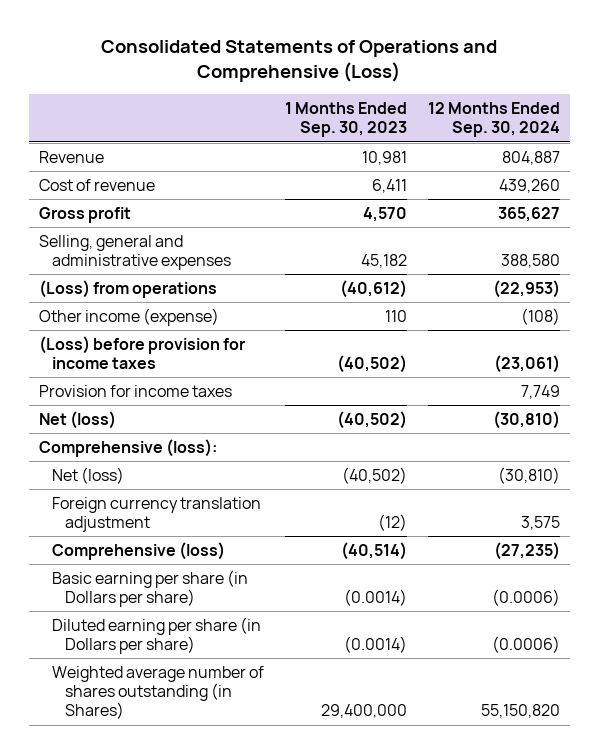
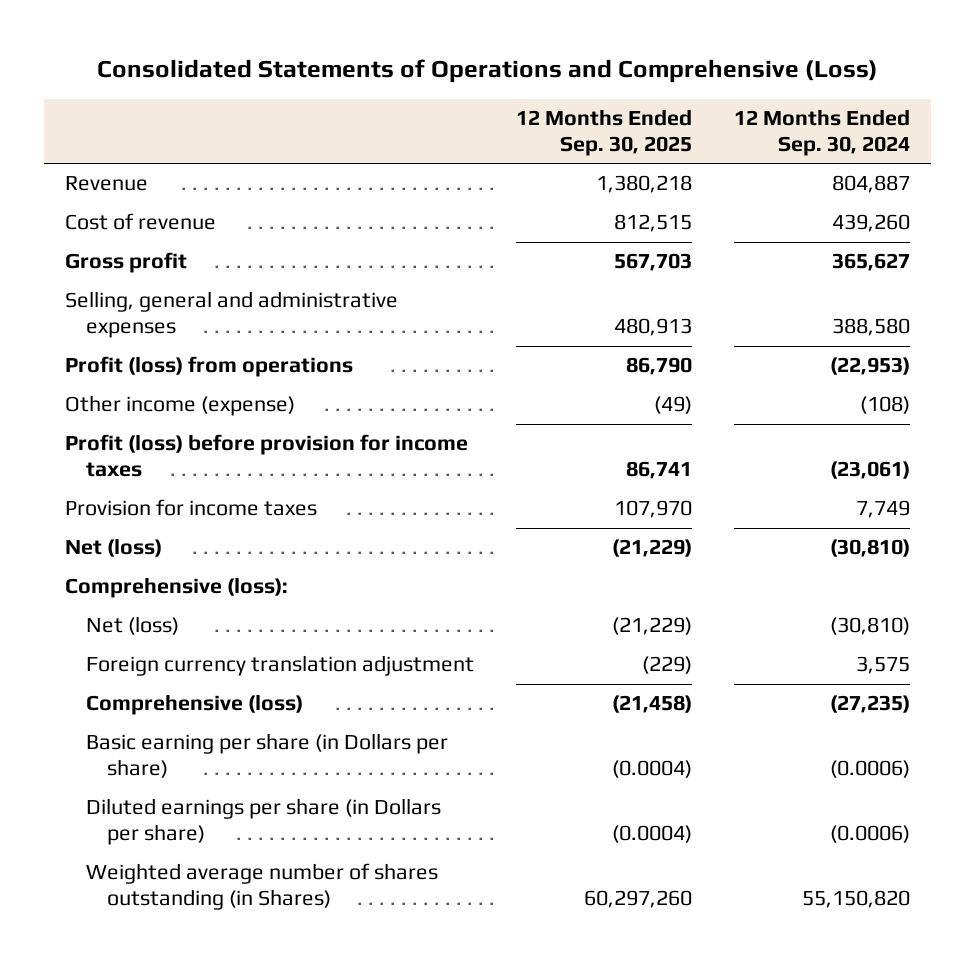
[284,102,407,138] 1 Months Ended Sep. 30, 2023 -> none
none -> [516,108,693,156] 12 Months Ended Sep. 30, 2025
[39,280,218,299] (Loss) from operations -> [65,356,354,378] Profit (loss) from operations
[39,336,246,370] (Loss) before provision for income taxes -> [65,434,469,478] Profit (loss) before provision for income taxes
[51,617,261,655] Diluted earning per share (in Dollars per share) -> [86,798,442,846] Diluted earnings per share (in Dollars per share)

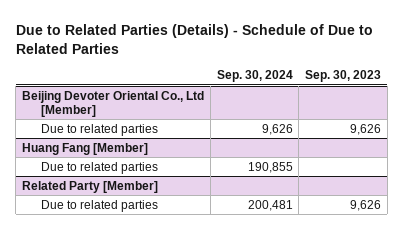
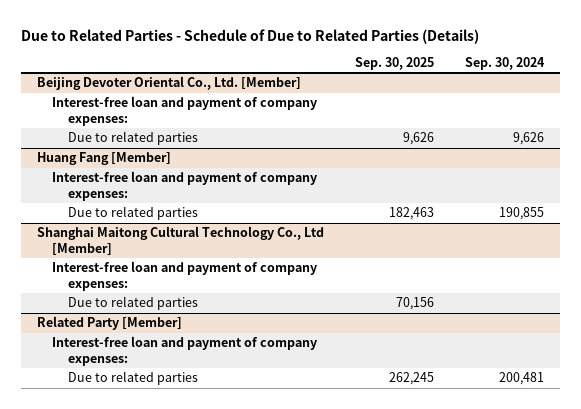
[15,23,373,54] Due to Related Parties (Details) - Schedule of Due to Related Parties -> [21,28,480,44] Due to Related Parties - Schedule of Due to Related Parties (Details)
[305,70,382,83] Sep. 30, 2023 -> none
none -> [355,57,435,71] Sep. 30, 2025
[22,90,205,118] Beijing Devoter Oriental Co., Ltd [Member] -> [36,76,301,91] Beijing Devoter Oriental Co., Ltd. [Member]
none -> [52,96,318,126] Interest-free loan and payment of company expenses:
none -> [52,171,318,201] Interest-free loan and payment of company expenses:
none -> [36,226,324,255] Shanghai Maitong Cultural Technology Co., Ltd [Member]
none -> [52,261,318,291] Interest-free loan and payment of company expenses:
none -> [67,296,198,311] Due to related parties
none -> [52,336,318,366] Interest-free loan and payment of company expenses:

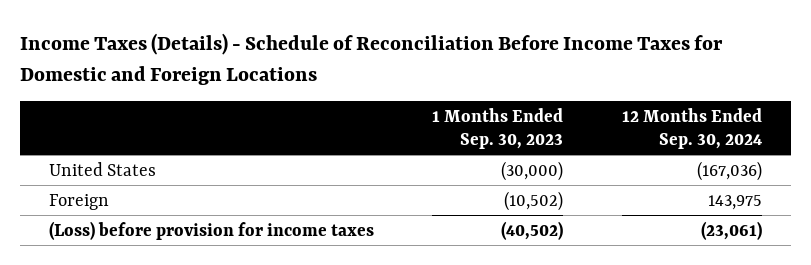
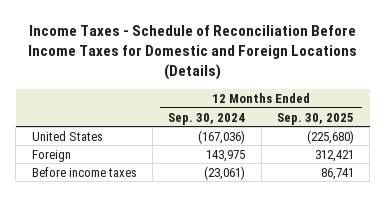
[19,33,723,86] Income Taxes (Details) - Schedule of Reconciliation Before Income Taxes for Domestic and Foreign Locations -> [27,24,357,81] Income Taxes - Schedule of Reconciliation Before Income Taxes for Domestic and Foreign Locations (Details)
[432,107,564,150] 1 Months Ended Sep. 30, 2023 -> none
none -> [276,112,354,125] Sep. 30, 2025
[48,220,374,240] (Loss) before provision for income taxes -> [31,166,137,177] Before income taxes

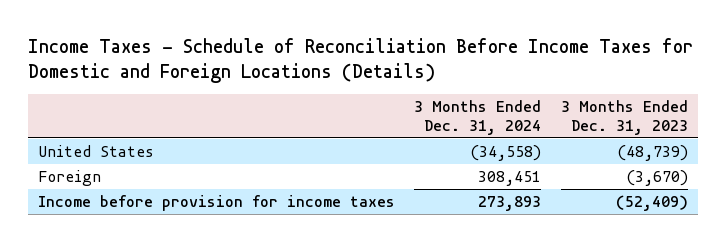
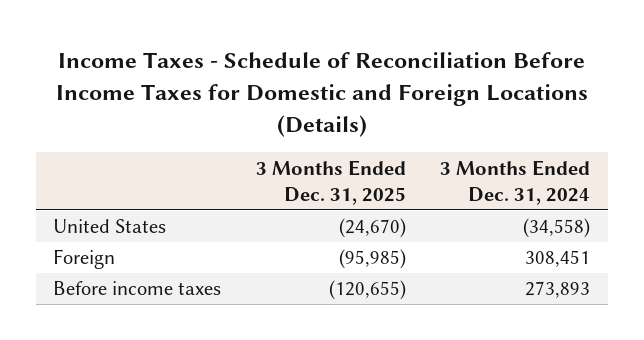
[561,99,689,135] 3 Months Ended Dec. 31, 2023 -> none
none -> [255,159,406,205] 3 Months Ended Dec. 31, 2025
[37,195,395,212] Income before provision for income taxes -> [53,281,222,296] Before income taxes

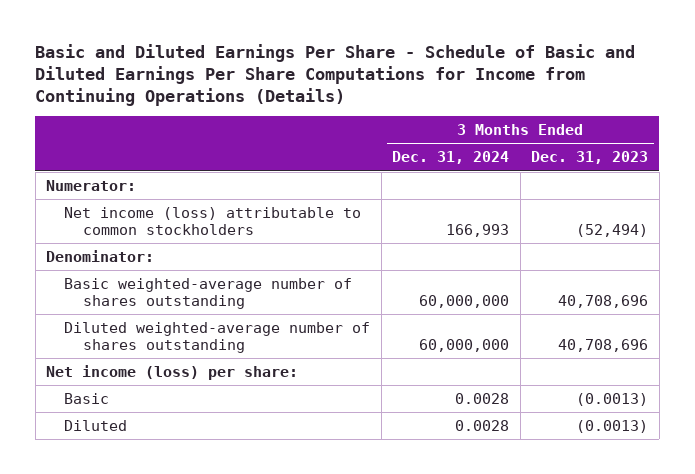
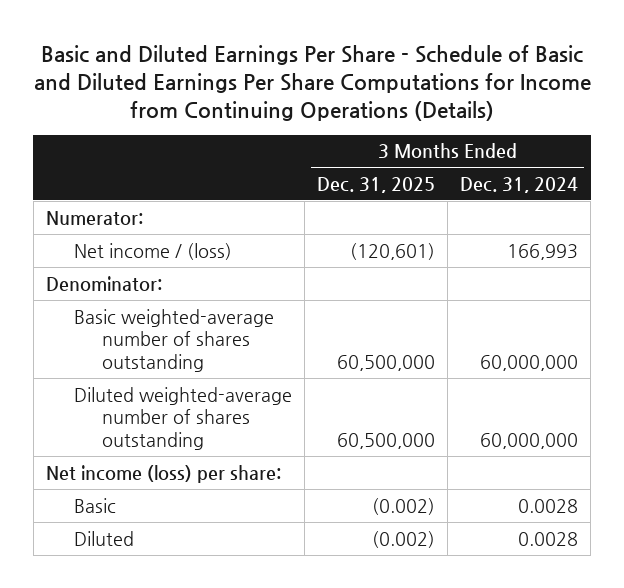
[531,151,649,165] Dec. 31, 2023 -> none
none -> [317,176,436,193] Dec. 31, 2025
[64,206,362,235] Net income (loss) attributable to common stockholders -> [74,242,233,260] Net income / (loss)

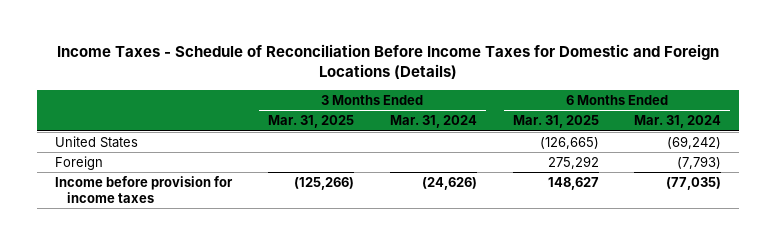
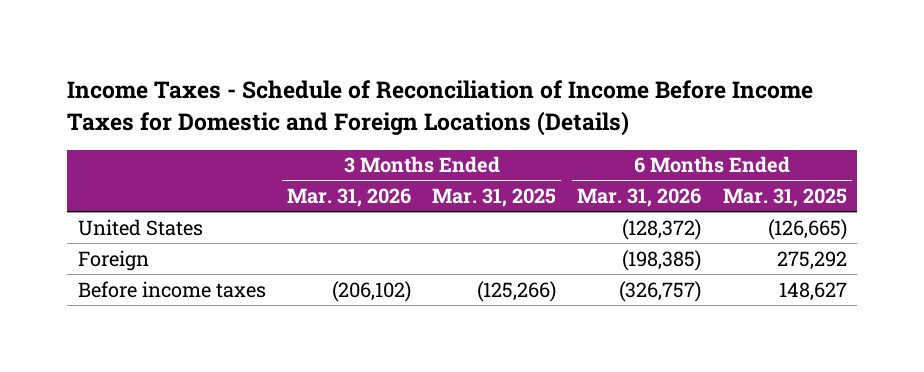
[57,43,720,80] Income Taxes - Schedule of Reconciliation Before Income Taxes for Domestic and Foreign Locations (Details) -> [66,80,813,136] Income Taxes - Schedule of Reconciliation of Income Before Income Taxes for Domestic and Foreign Locations (Details)
[389,115,477,129] Mar. 31, 2024 -> none
[634,115,722,129] Mar. 31, 2024 -> none
none -> [286,188,411,208] Mar. 31, 2026
none -> [577,188,702,208] Mar. 31, 2026
[54,175,233,203] Income before provision for income taxes -> [77,280,266,298] Before income taxes

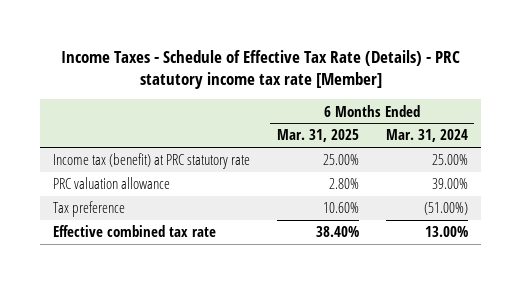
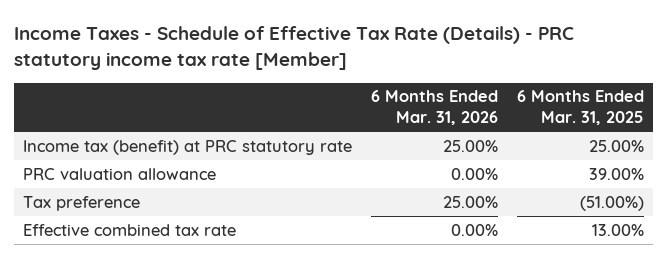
[385,129,468,143] Mar. 31, 2024 -> none
none -> [371,90,499,126] 6 Months Ended Mar. 31, 2026
[329,178,360,190] 2.80% -> [589,167,645,180] 39.00%
[323,202,360,214] 10.60% -> [580,195,645,211] (51.00%)
[316,226,360,238] 38.40% -> [592,223,645,236] 13.00%

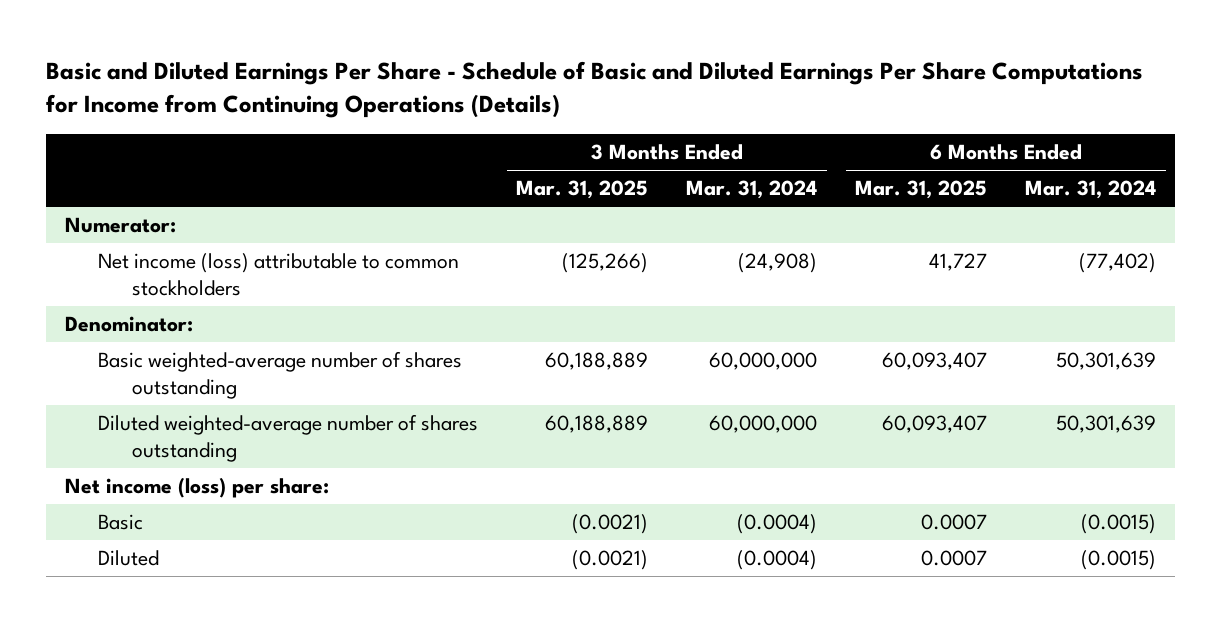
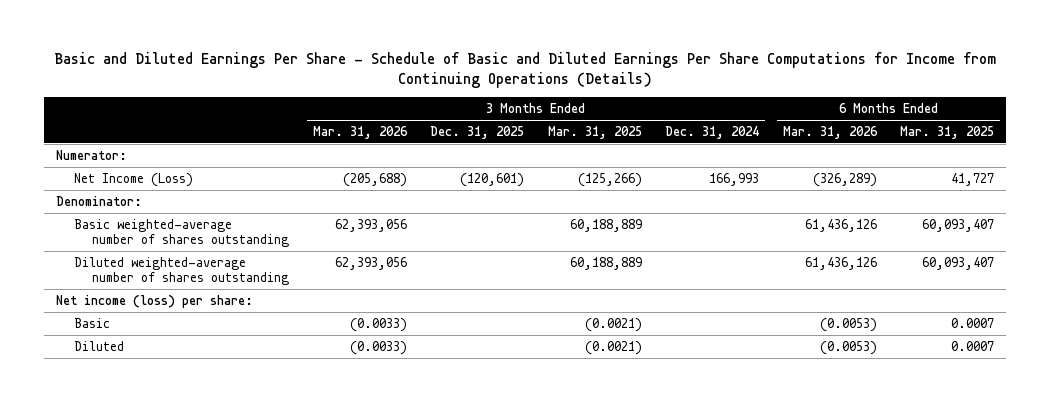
[686,180,818,200] Mar. 31, 2024 -> none
[1025,180,1157,200] Mar. 31, 2024 -> none
none -> [312,125,408,139] Mar. 31, 2026
none -> [430,125,525,139] Dec. 31, 2025
none -> [665,125,760,139] Dec. 31, 2024
none -> [782,125,878,139] Mar. 31, 2026
[98,253,460,297] Net income (loss) attributable to common stockholders -> [74,172,194,187] Net Income (Loss)

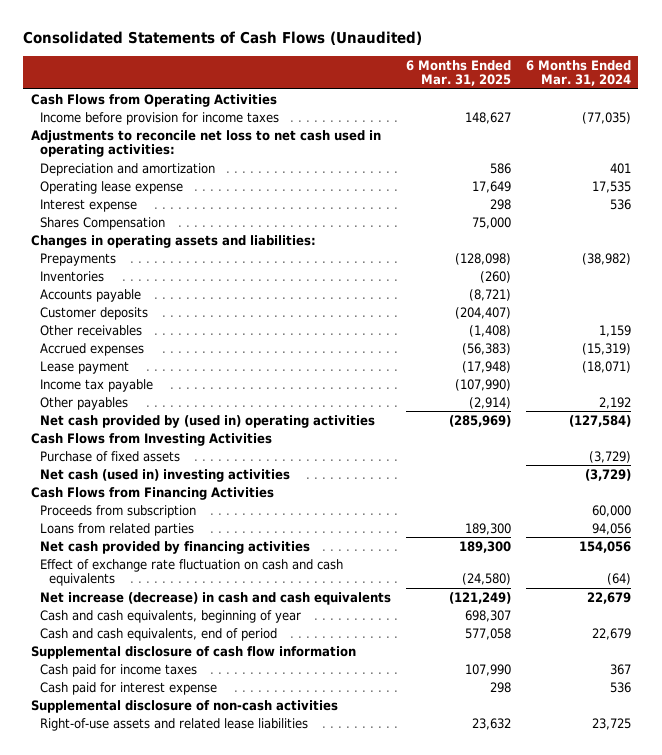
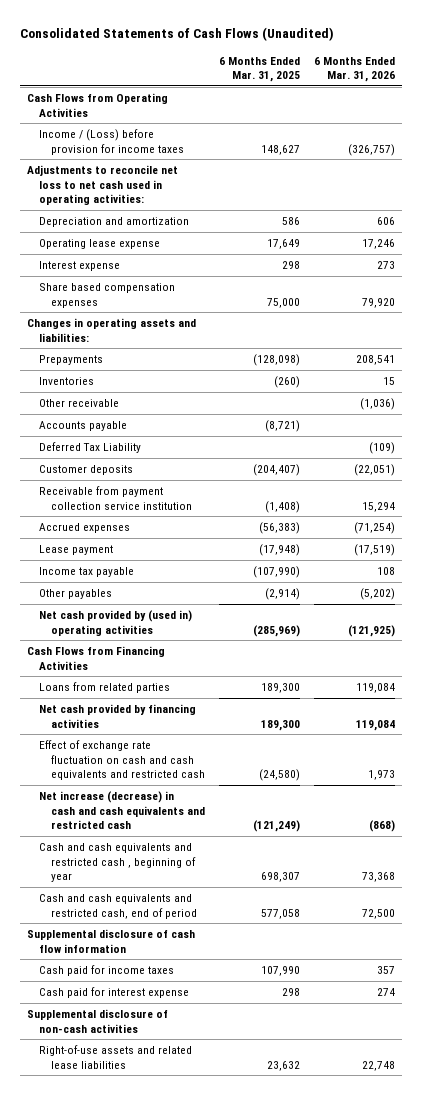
[525,59,631,87] 6 Months Ended Mar. 31, 2024 -> none
none -> [313,56,395,83] 6 Months Ended Mar. 31, 2026
[40,111,280,125] Income before provision for income taxes -> [38,128,184,155] Income / (Loss) before provision for income taxes
[40,216,166,230] Shares Compensation -> none
none -> [38,282,175,308] Share based compensation expenses
none -> [38,398,119,407] Other receivable
none -> [38,441,141,453] Deferred Tax Liability
[40,324,143,336] Other receivables -> [38,485,192,510] Receivable from payment collection service institution
[30,432,272,446] Cash Flows from Investing Activities -> none
[40,450,181,462] Purchase of fixed assets -> none
[40,468,291,482] Net cash (used in) investing activities -> none
[40,504,197,518] Proceeds from subscription -> none
[40,558,344,587] Effect of exchange rate fluctuation on cash and cash equivalents -> [38,739,205,781] Effect of exchange rate fluctuation on cash and cash equivalents and restricted cash
[40,591,392,605] Net increase (decrease) in cash and cash equivalents -> [38,790,205,830] Net increase (decrease) in cash and cash equivalents and restricted cash
[40,609,302,623] Cash and cash equivalents, beginning of year -> [38,842,196,883] Cash and cash equivalents and restricted cash , beginning of year
[40,627,278,641] Cash and cash equivalents, end of period -> [38,893,197,919] Cash and cash equivalents and restricted cash, end of period

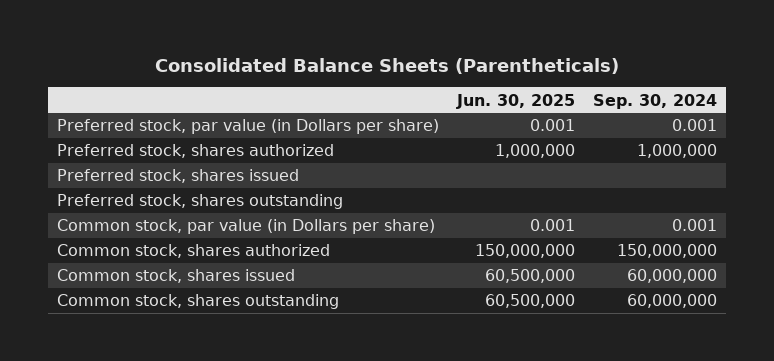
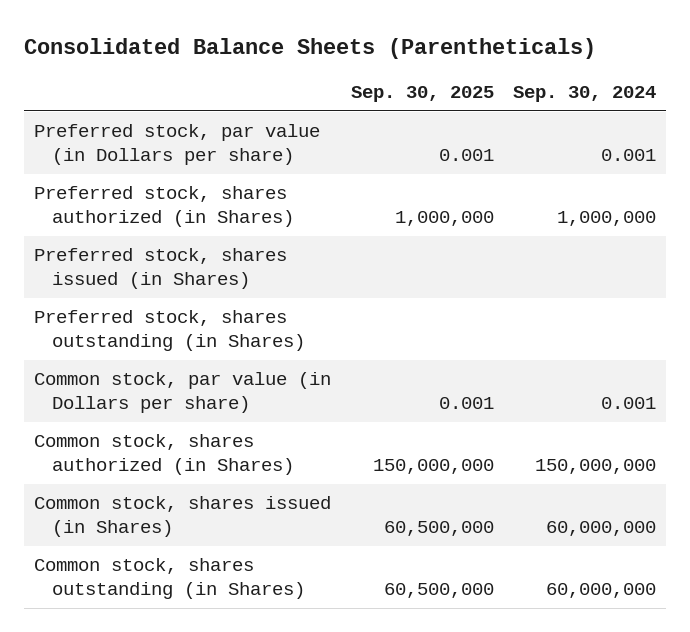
[456,93,576,109] Jun. 30, 2025 -> none
none -> [350,85,494,102] Sep. 30, 2025
[56,144,334,159] Preferred stock, shares authorized -> [33,186,294,228] Preferred stock, shares authorized (in Shares)
[56,169,299,184] Preferred stock, shares issued -> [33,248,287,290] Preferred stock, shares issued (in Shares)
[56,194,343,210] Preferred stock, shares outstanding -> [33,310,305,352] Preferred stock, shares outstanding (in Shares)
[56,244,330,259] Common stock, shares authorized -> [33,434,294,476] Common stock, shares authorized (in Shares)
[56,269,295,284] Common stock, shares issued -> [33,496,331,538] Common stock, shares issued (in Shares)
[56,294,339,310] Common stock, shares outstanding -> [33,558,305,600] Common stock, shares outstanding (in Shares)

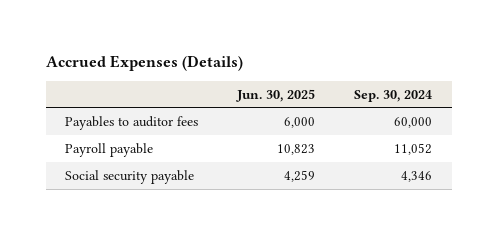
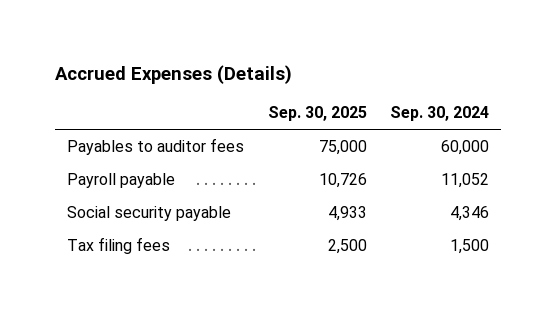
[236,88,316,102] Jun. 30, 2025 -> none
none -> [267,106,367,122] Sep. 30, 2025
none -> [67,237,171,255] Tax filing fees

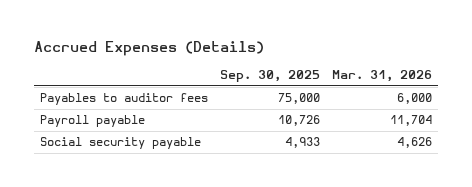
[390,106,490,122] Sep. 30, 2024 -> none
none -> [332,70,433,83] Mar. 31, 2026
[67,237,171,255] Tax filing fees -> none

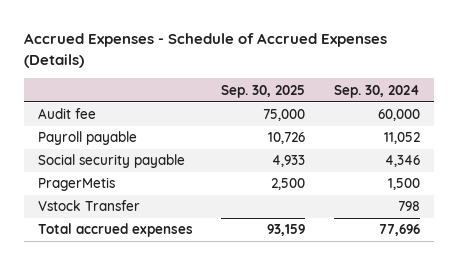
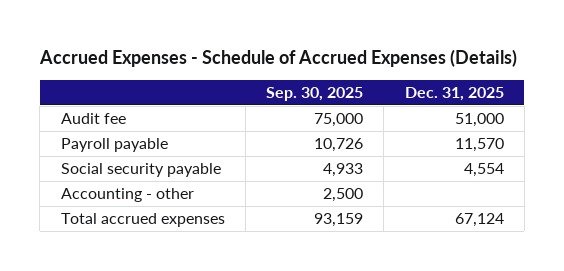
[333,84,420,98] Sep. 30, 2024 -> none
none -> [404,86,504,101] Dec. 31, 2025
[38,177,116,192] PragerMetis -> none
[38,200,141,212] Vstock Transfer -> none
none -> [60,188,194,203] Accounting - other

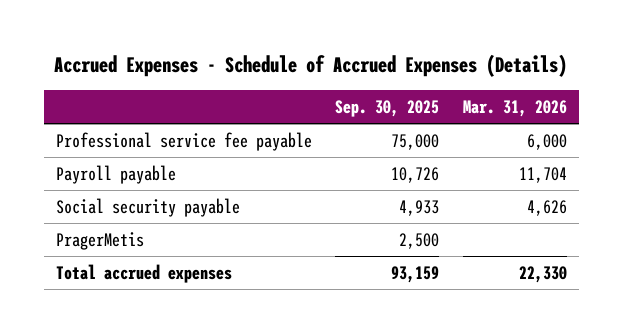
[404,86,504,101] Dec. 31, 2025 -> none
none -> [463,99,568,117] Mar. 31, 2026
[60,113,126,125] Audit fee -> [55,132,312,152] Professional service fee payable
[60,188,194,203] Accounting - other -> [55,232,144,251] PragerMetis

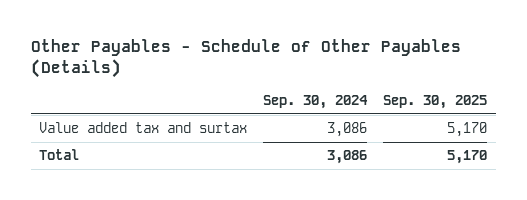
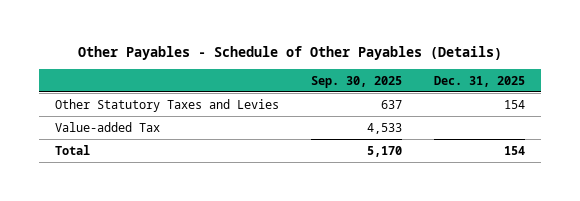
[263,95,369,110] Sep. 30, 2024 -> none
none -> [433,75,525,87] Dec. 31, 2025
[39,122,248,134] Value added tax and surtax -> [54,98,279,112] Other Statutory Taxes and Levies
[447,122,488,138] 5,170 -> [380,99,402,109] 637
none -> [54,121,160,132] Value-added Tax

